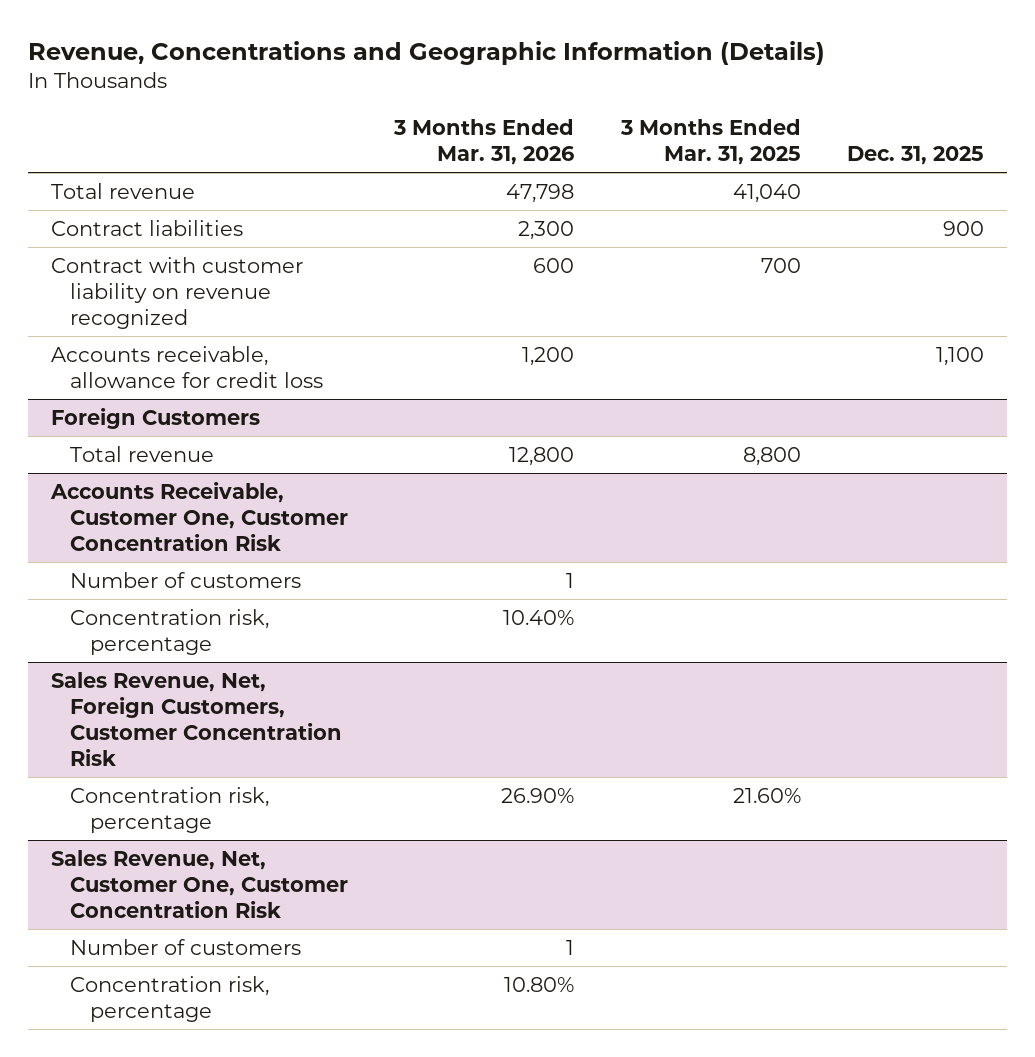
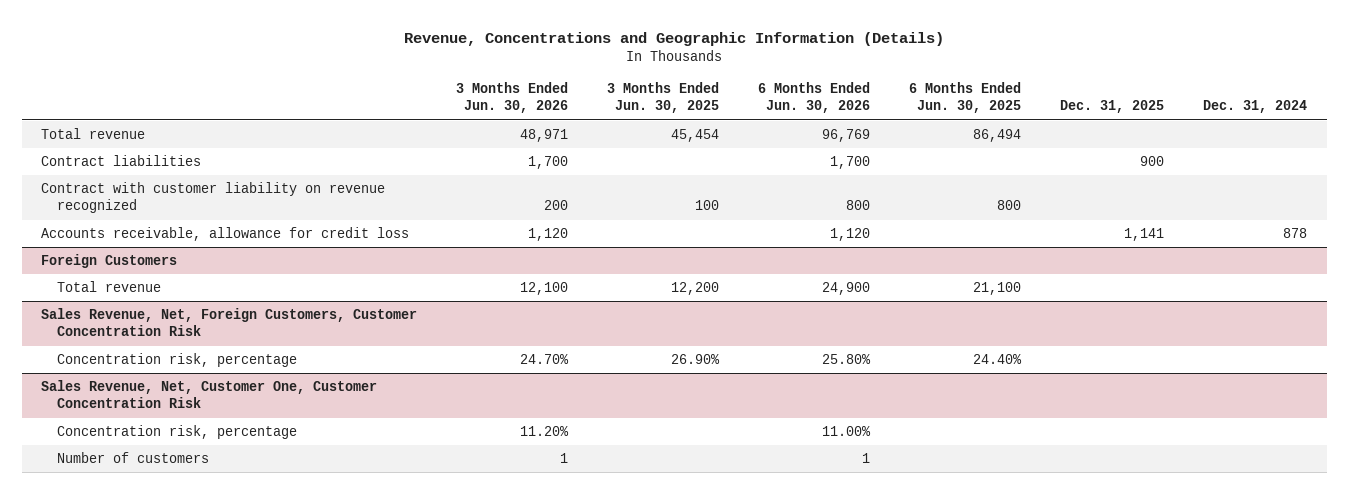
[393,119,575,166] 3 Months Ended Mar. 31, 2026 -> none
[619,119,801,166] 3 Months Ended Mar. 31, 2025 -> none
none -> [456,82,569,114] 3 Months Ended Jun. 30, 2026
none -> [607,82,720,114] 3 Months Ended Jun. 30, 2025
none -> [758,82,871,114] 6 Months Ended Jun. 30, 2026
none -> [909,82,1022,114] 6 Months Ended Jun. 30, 2025
none -> [1203,100,1308,114] Dec. 31, 2024
[936,346,985,366] 1,100 -> [1124,228,1165,242] 1,141
[49,481,349,551] Accounts Receivable, Customer One, Customer Concentration Risk -> none
[70,571,302,588] Number of customers -> none
[70,608,270,655] Concentration risk, percentage -> none
[70,938,302,955] Number of customers -> [57,452,210,464] Number of customers

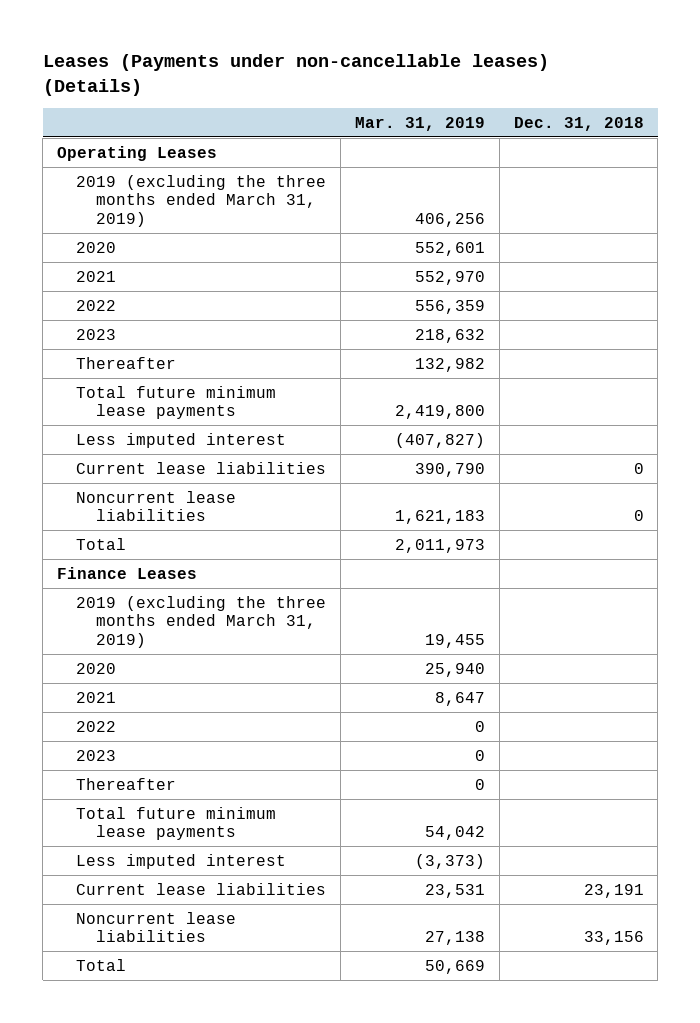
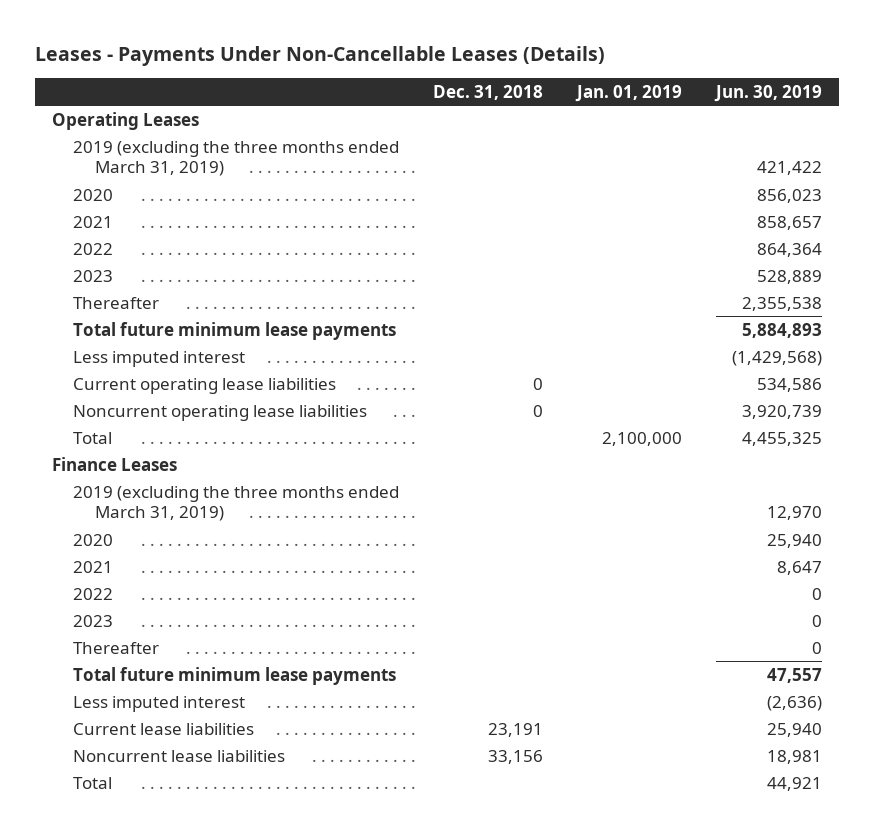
[42,54,549,97] Leases (Payments under non-cancellable leases) (Details) -> [35,46,606,67] Leases - Payments Under Non-Cancellable Leases (Details)
[354,116,485,131] Mar. 31, 2019 -> none
none -> [575,84,683,102] Jan. 01, 2019
none -> [713,84,822,102] Jun. 30, 2019
[76,461,327,474] Current lease liabilities -> [73,377,337,394] Current operating lease liabilities
[76,490,237,522] Noncurrent lease liabilities -> [73,404,368,421] Noncurrent operating lease liabilities

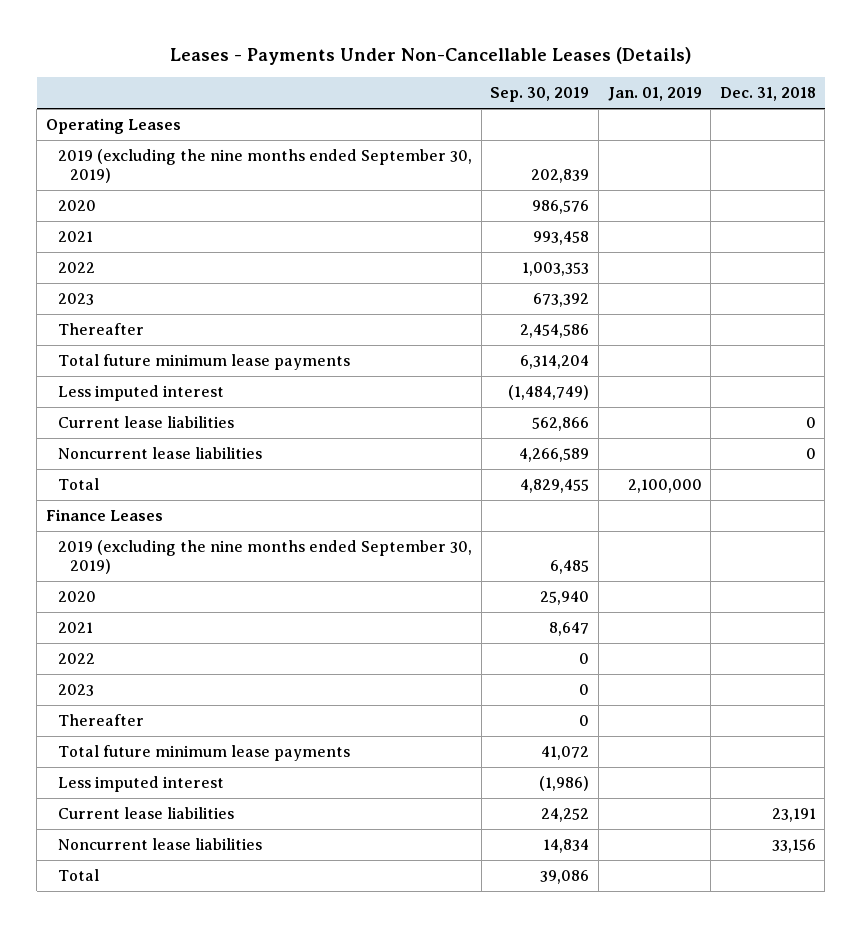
[713,84,822,102] Jun. 30, 2019 -> none
none -> [490,87,590,103] Sep. 30, 2019
[73,140,400,177] 2019 (excluding the three months ended March 31, 2019) -> [57,149,472,184] 2019 (excluding the nine months ended September 30, 2019)
[73,377,337,394] Current operating lease liabilities -> [57,416,234,429] Current lease liabilities
[73,404,368,421] Noncurrent operating lease liabilities -> [57,447,262,460] Noncurrent lease liabilities
[73,485,400,522] 2019 (excluding the three months ended March 31, 2019) -> [57,540,472,575] 2019 (excluding the nine months ended September 30, 2019)

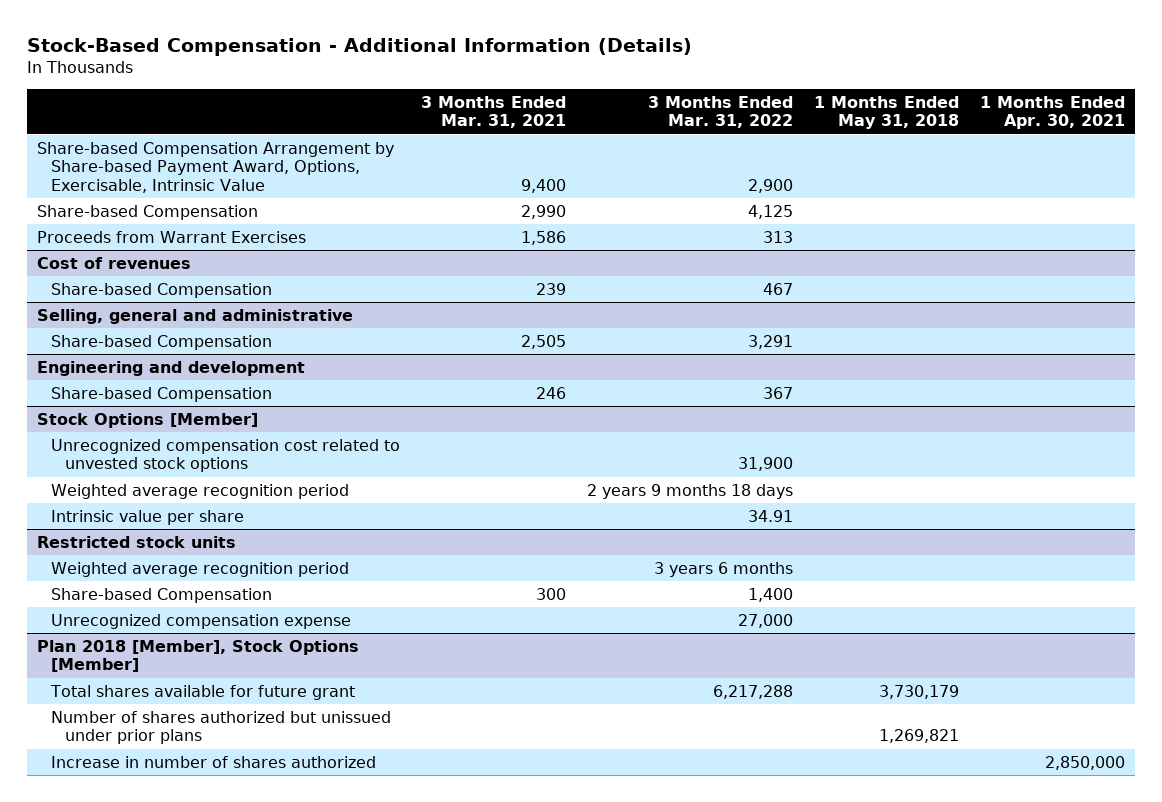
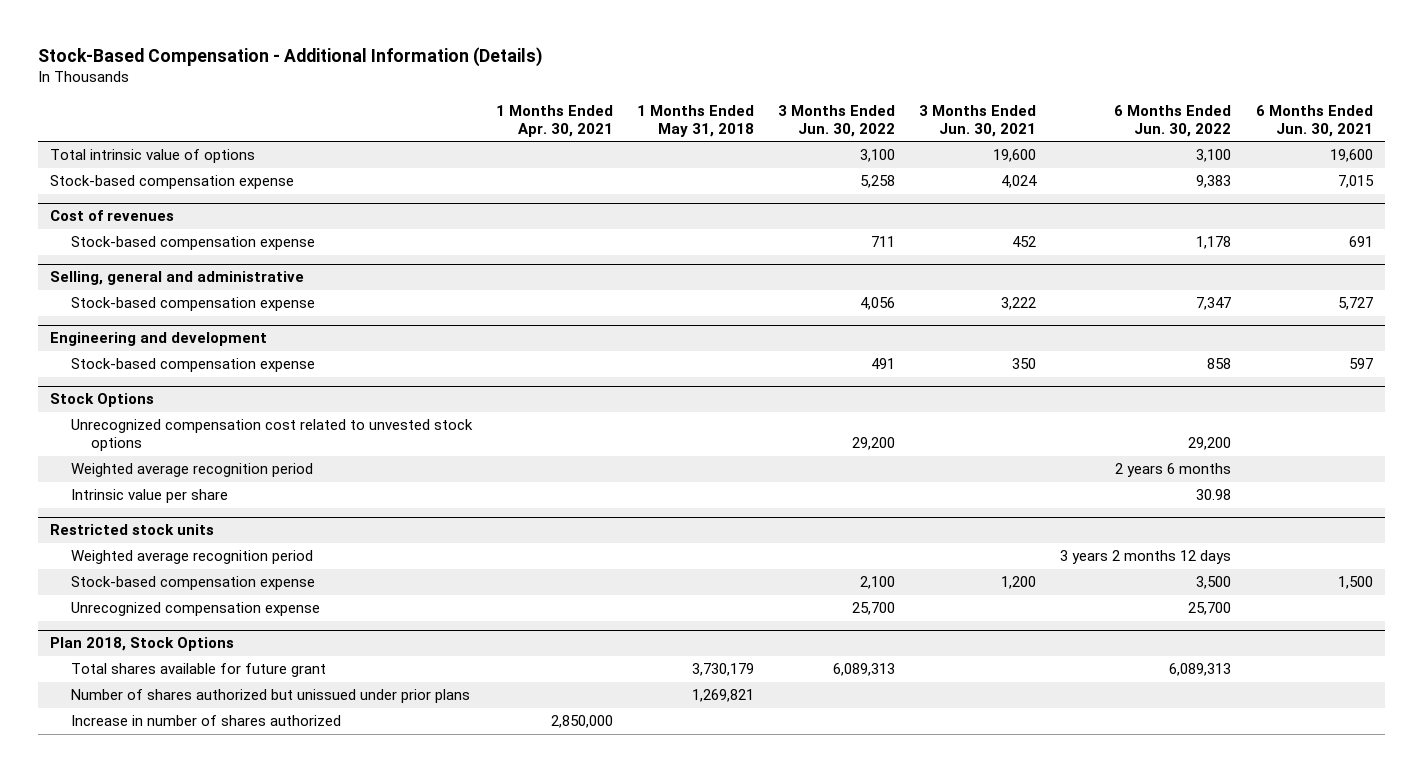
[421,95,567,129] 3 Months Ended Mar. 31, 2021 -> none
[648,95,794,129] 3 Months Ended Mar. 31, 2022 -> none
none -> [778,104,896,137] 3 Months Ended Jun. 30, 2022
none -> [919,104,1037,137] 3 Months Ended Jun. 30, 2021
none -> [1114,104,1232,137] 6 Months Ended Jun. 30, 2022
none -> [1255,104,1373,137] 6 Months Ended Jun. 30, 2021
[37,230,307,243] Proceeds from Warrant Exercises -> none
[37,141,395,193] Share-based Compensation Arrangement by Share-based Payment Award, Options, Exercisable, Intrinsic Value -> [50,149,256,164] Total intrinsic value of options
[37,204,259,220] Share-based Compensation -> [50,175,295,190] Stock-based compensation expense
[51,282,273,298] Share-based Compensation -> [70,236,315,251] Stock-based compensation expense
[51,334,273,350] Share-based Compensation -> [70,297,315,312] Stock-based compensation expense
[51,386,273,402] Share-based Compensation -> [70,358,315,373] Stock-based compensation expense
[37,412,259,428] Stock Options [Member] -> [50,393,155,408] Stock Options
[51,587,273,603] Share-based Compensation -> [70,576,315,591] Stock-based compensation expense
[37,639,360,673] Plan 2018 [Member], Stock Options [Member] -> [50,637,235,652] Plan 2018, Stock Options

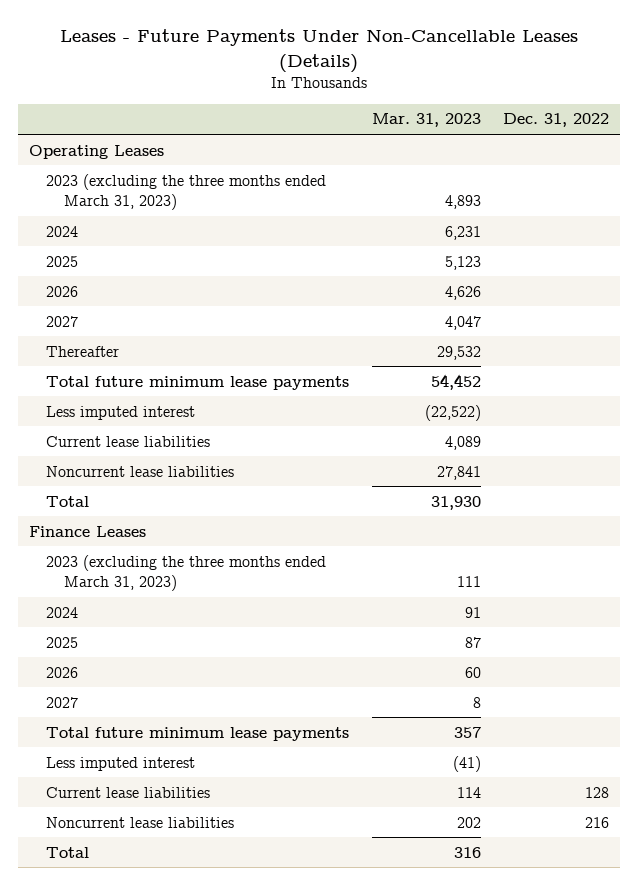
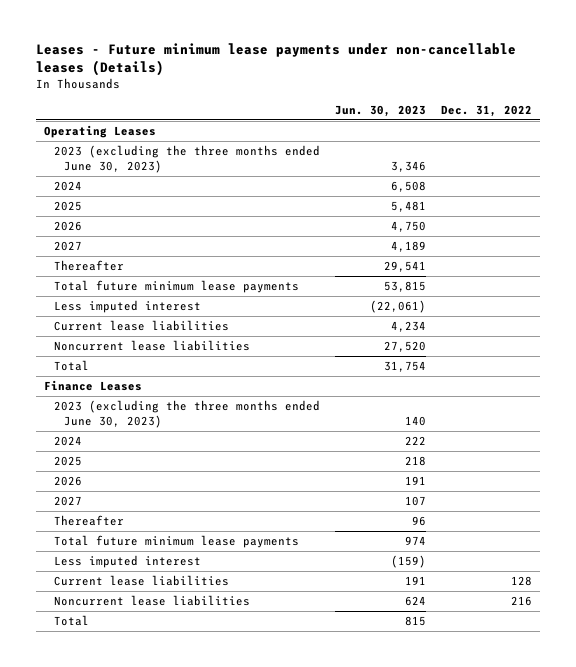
[60,29,579,73] Leases - Future Payments Under Non-Cancellable Leases (Details) -> [36,43,517,77] Leases - Future minimum lease payments under non-cancellable leases (Details)
[371,113,481,128] Mar. 31, 2023 -> none
none -> [335,104,427,117] Jun. 30, 2023
[46,173,327,210] 2023 (excluding the three months ended March 31, 2023) -> [54,145,321,173] 2023 (excluding the three months ended June 30, 2023)
[46,554,327,591] 2023 (excluding the three months ended March 31, 2023) -> [54,400,321,428] 2023 (excluding the three months ended June 30, 2023)
none -> [54,515,125,527] Thereafter

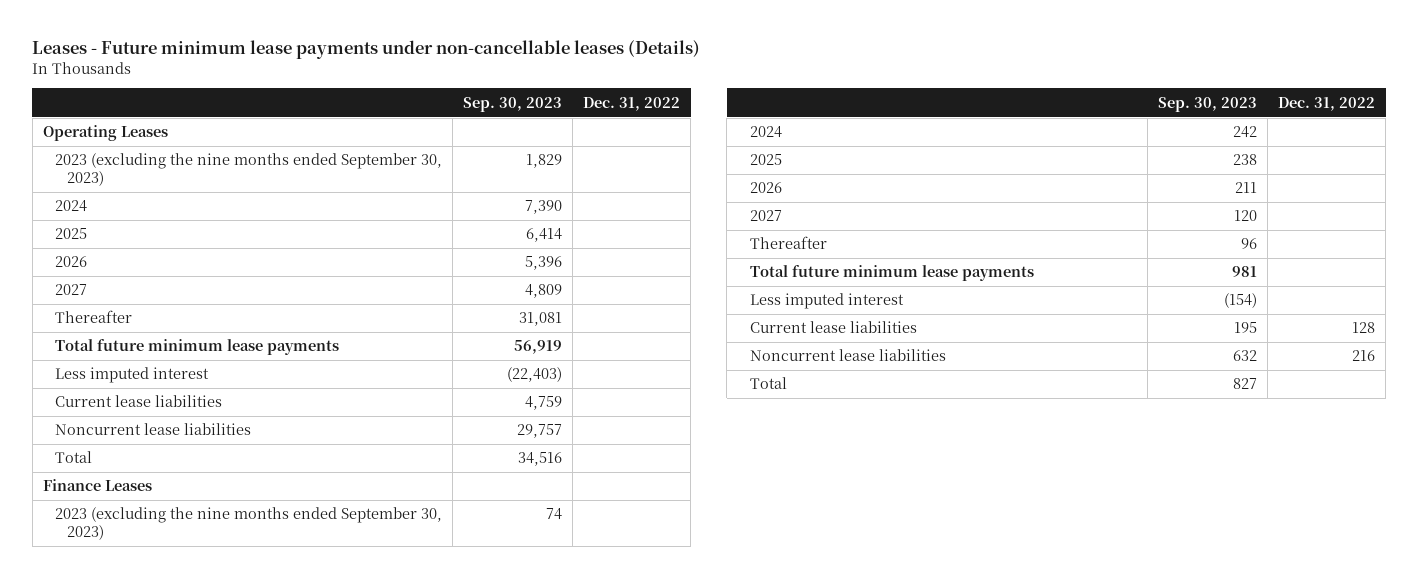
[335,104,427,117] Jun. 30, 2023 -> none
none -> [463,96,563,112] Sep. 30, 2023
[54,145,321,173] 2023 (excluding the three months ended June 30, 2023) -> [55,153,443,186] 2023 (excluding the nine months ended September 30, 2023)
[54,400,321,428] 2023 (excluding the three months ended June 30, 2023) -> [55,507,443,540] 2023 (excluding the nine months ended September 30, 2023)

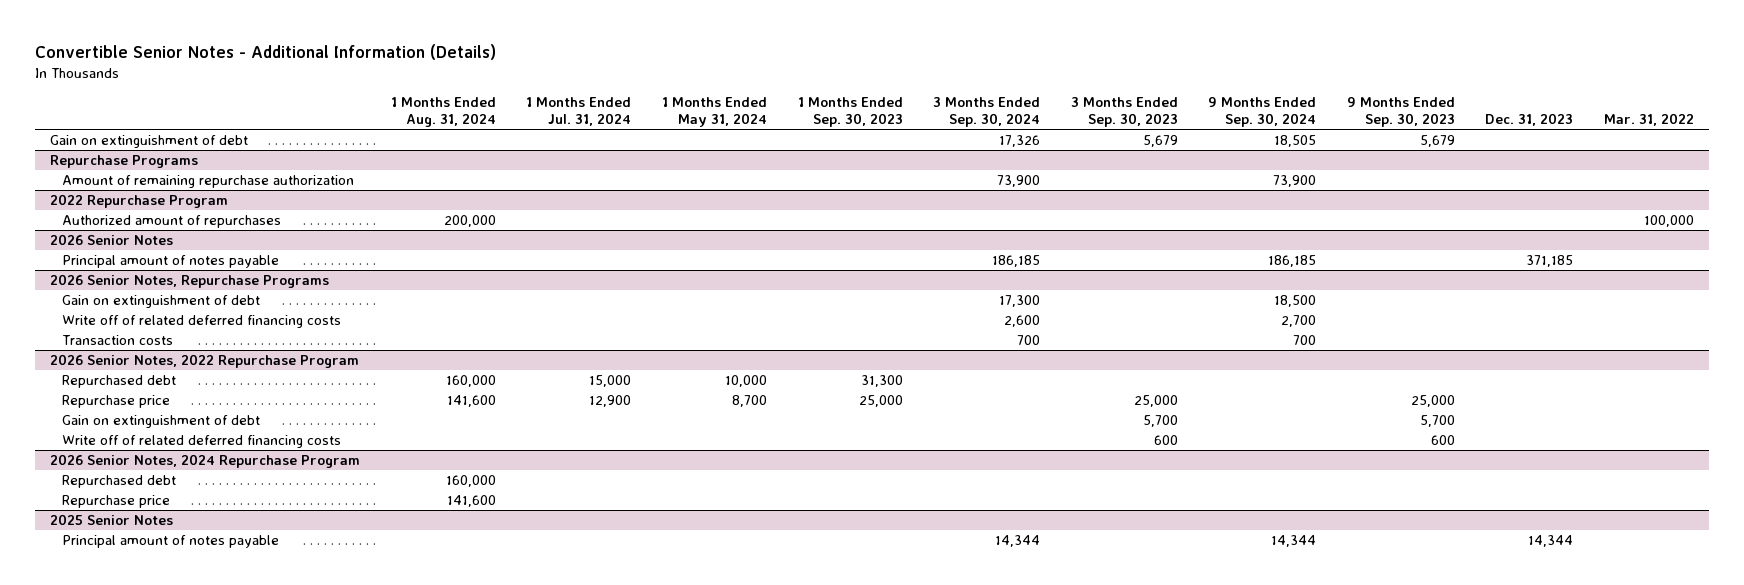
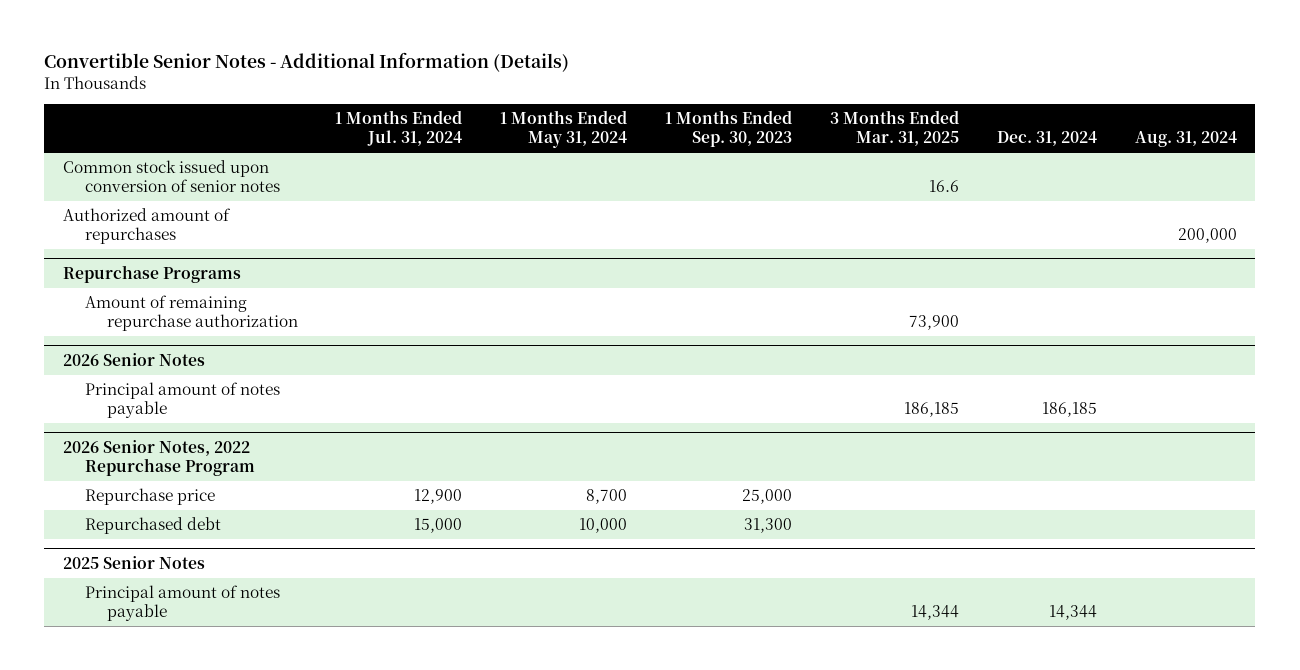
[390,97,496,128] 1 Months Ended Aug. 31, 2024 -> none
[933,97,1041,128] 3 Months Ended Sep. 30, 2024 -> none
[1070,97,1178,128] 3 Months Ended Sep. 30, 2023 -> none
[1208,97,1317,128] 9 Months Ended Sep. 30, 2024 -> none
[1346,97,1455,128] 9 Months Ended Sep. 30, 2023 -> none
[1485,113,1574,127] Dec. 31, 2023 -> none
[1603,113,1694,127] Mar. 31, 2022 -> none
none -> [829,110,959,147] 3 Months Ended Mar. 31, 2025
none -> [996,131,1097,147] Dec. 31, 2024
none -> [1134,131,1237,148] Aug. 31, 2024
[50,135,249,149] Gain on extinguishment of debt -> none
none -> [63,160,280,193] Common stock issued upon conversion of senior notes
none -> [63,208,232,245] Authorized amount of repurchases
[50,194,229,209] 2022 Repurchase Program -> none
[62,215,282,229] Authorized amount of repurchases -> none
[50,274,330,289] 2026 Senior Notes, Repurchase Programs -> none
[62,295,261,309] Gain on extinguishment of debt -> none
[62,315,342,329] Write off of related deferred financing costs -> none
[62,335,174,346] Transaction costs -> none
[62,415,261,429] Gain on extinguishment of debt -> none
[62,435,342,449] Write off of related deferred financing costs -> none
[50,454,361,469] 2026 Senior Notes, 2024 Repurchase Program -> none
[62,475,177,489] Repurchased debt -> none
[62,495,171,509] Repurchase price -> none
[62,375,177,389] Repurchased debt -> [84,517,221,535] Repurchased debt

